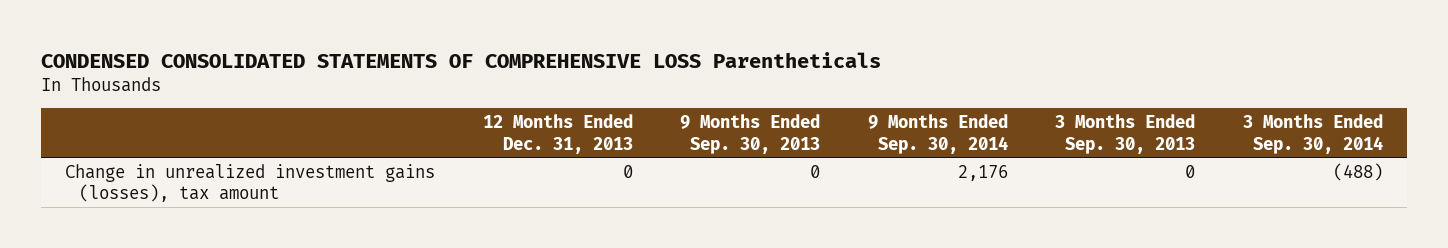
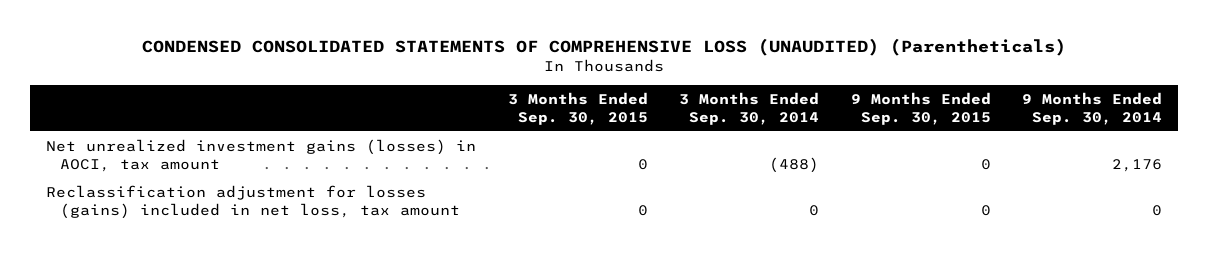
[41,51,882,68] CONDENSED CONSOLIDATED STATEMENTS OF COMPREHENSIVE LOSS Parentheticals -> [142,38,1067,57] CONDENSED CONSOLIDATED STATEMENTS OF COMPREHENSIVE LOSS (UNAUDITED) (Parentheticals)
[482,114,633,154] 12 Months Ended Dec. 31, 2013 -> none
[680,114,821,154] 9 Months Ended Sep. 30, 2013 -> none
[1055,114,1196,154] 3 Months Ended Sep. 30, 2013 -> none
none -> [507,91,648,125] 3 Months Ended Sep. 30, 2015
none -> [850,91,991,125] 9 Months Ended Sep. 30, 2015
[64,163,435,203] Change in unrealized investment gains (losses), tax amount -> [46,139,477,172] Net unrealized investment gains (losses) in AOCI, tax amount
none -> [46,185,460,219] Reclassification adjustment for losses (gains) included in net loss, tax amount

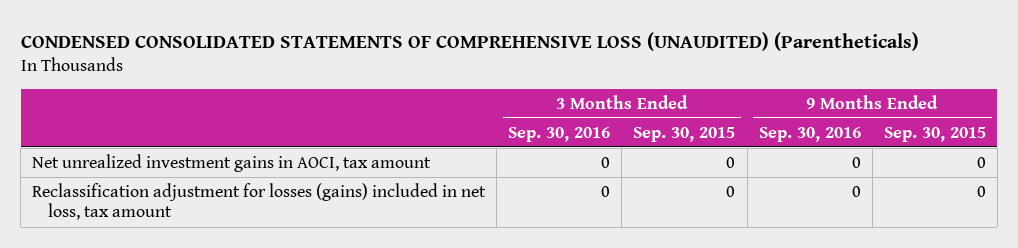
[679,91,820,125] 3 Months Ended Sep. 30, 2014 -> none
[1022,91,1163,125] 9 Months Ended Sep. 30, 2014 -> none
none -> [508,126,611,142] Sep. 30, 2016
none -> [758,126,861,142] Sep. 30, 2016
[46,139,477,172] Net unrealized investment gains (losses) in AOCI, tax amount -> [32,153,432,172] Net unrealized investment gains in AOCI, tax amount

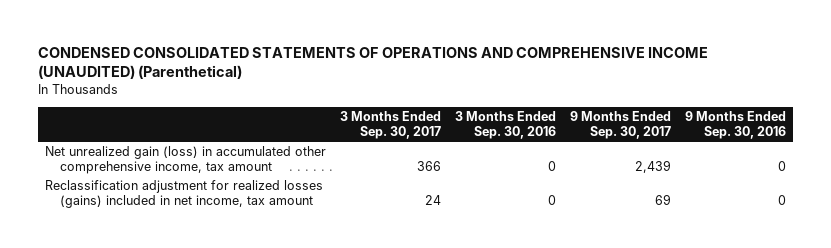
[20,31,919,51] CONDENSED CONSOLIDATED STATEMENTS OF COMPREHENSIVE LOSS (UNAUDITED) (Parentheticals) -> [37,46,708,80] CONDENSED CONSOLIDATED STATEMENTS OF OPERATIONS AND COMPREHENSIVE INCOME (UNAUDITED) (Parenthetical)
[633,126,736,142] Sep. 30, 2015 -> none
[883,126,986,142] Sep. 30, 2015 -> none
none -> [339,111,441,140] 3 Months Ended Sep. 30, 2017
none -> [569,111,671,140] 9 Months Ended Sep. 30, 2017
[32,153,432,172] Net unrealized investment gains in AOCI, tax amount -> [44,146,326,175] Net unrealized gain (loss) in accumulated other comprehensive income, tax amount
[32,182,487,221] Reclassification adjustment for losses (gains) included in net loss, tax amount -> [44,180,323,209] Reclassification adjustment for realized losses (gains) included in net income, tax amount

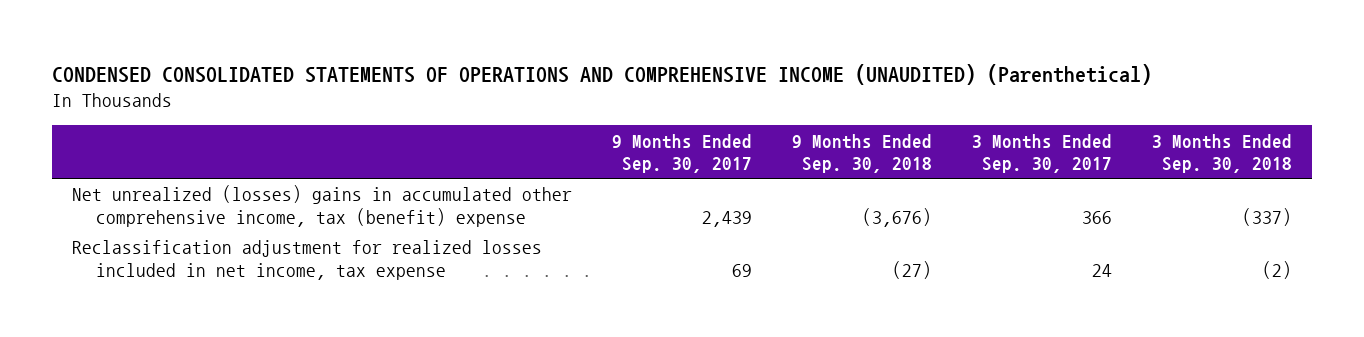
[454,111,556,140] 3 Months Ended Sep. 30, 2016 -> none
[684,111,786,140] 9 Months Ended Sep. 30, 2016 -> none
none -> [791,133,932,173] 9 Months Ended Sep. 30, 2018
none -> [1151,133,1292,173] 3 Months Ended Sep. 30, 2018
[44,146,326,175] Net unrealized gain (loss) in accumulated other comprehensive income, tax amount -> [72,185,573,227] Net unrealized (losses) gains in accumulated other comprehensive income, tax (benefit) expense
[44,180,323,209] Reclassification adjustment for realized losses (gains) included in net income, tax amount -> [72,240,543,280] Reclassification adjustment for realized losses included in net income, tax expense

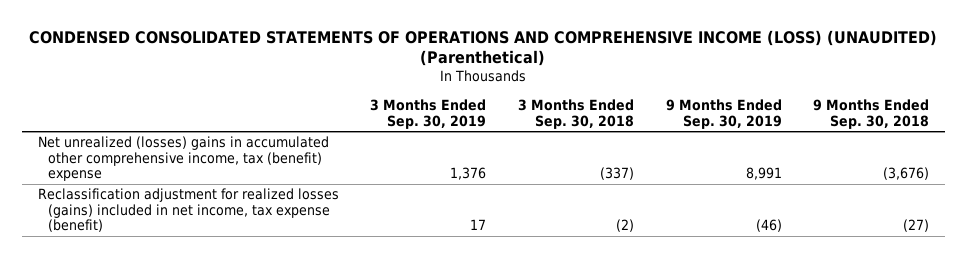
[52,64,1153,86] CONDENSED CONSOLIDATED STATEMENTS OF OPERATIONS AND COMPREHENSIVE INCOME (UNAUDITED) (Parenthetical) -> [29,29,938,67] CONDENSED CONSOLIDATED STATEMENTS OF OPERATIONS AND COMPREHENSIVE INCOME (LOSS) (UNAUDITED) (Parenthetical)
[611,133,752,173] 9 Months Ended Sep. 30, 2017 -> none
[971,133,1112,173] 3 Months Ended Sep. 30, 2017 -> none
none -> [370,99,487,129] 3 Months Ended Sep. 30, 2019
none -> [665,99,782,129] 9 Months Ended Sep. 30, 2019
[72,240,543,280] Reclassification adjustment for realized losses included in net income, tax expense -> [37,188,339,233] Reclassification adjustment for realized losses (gains) included in net income, tax expense (benefit)

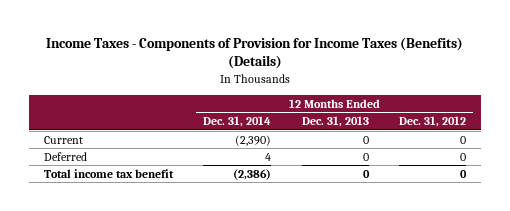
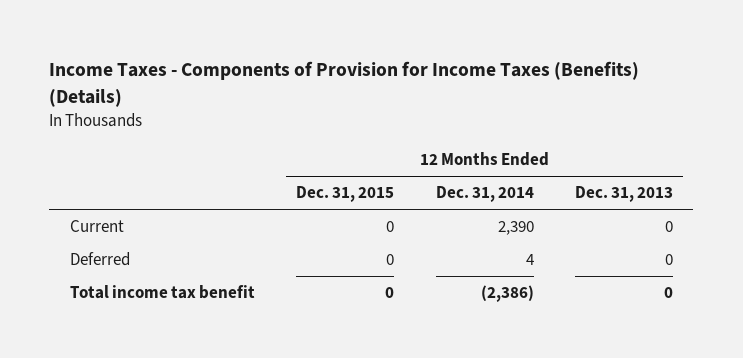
[398,116,466,128] Dec. 31, 2012 -> none
none -> [296,186,395,203] Dec. 31, 2015
[235,134,272,146] (2,390) -> [497,221,534,236] 2,390

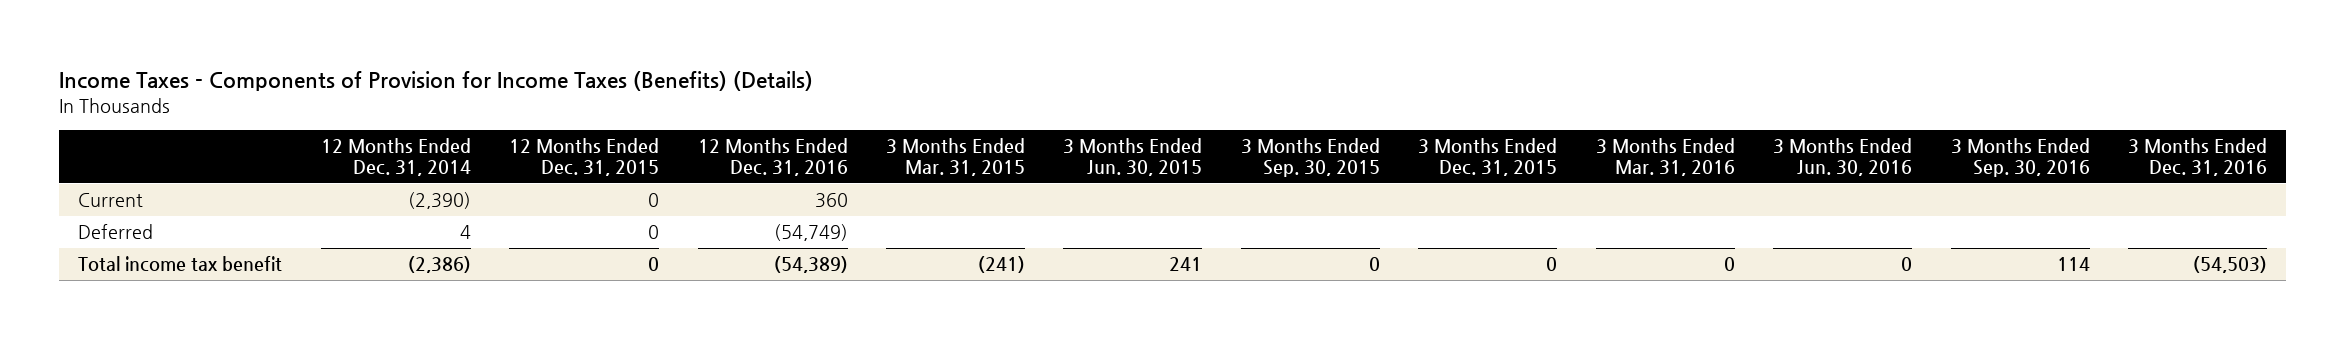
[574,186,673,203] Dec. 31, 2013 -> none
none -> [697,138,848,177] 12 Months Ended Dec. 31, 2016
none -> [885,138,1025,177] 3 Months Ended Mar. 31, 2015
none -> [1063,138,1203,177] 3 Months Ended Jun. 30, 2015
none -> [1240,138,1380,178] 3 Months Ended Sep. 30, 2015
none -> [1418,138,1558,177] 3 Months Ended Dec. 31, 2015
none -> [1595,138,1735,177] 3 Months Ended Mar. 31, 2016
none -> [1773,138,1913,177] 3 Months Ended Jun. 30, 2016
none -> [1950,138,2090,178] 3 Months Ended Sep. 30, 2016
none -> [2127,138,2267,177] 3 Months Ended Dec. 31, 2016
[497,221,534,236] 2,390 -> [407,192,471,210] (2,390)

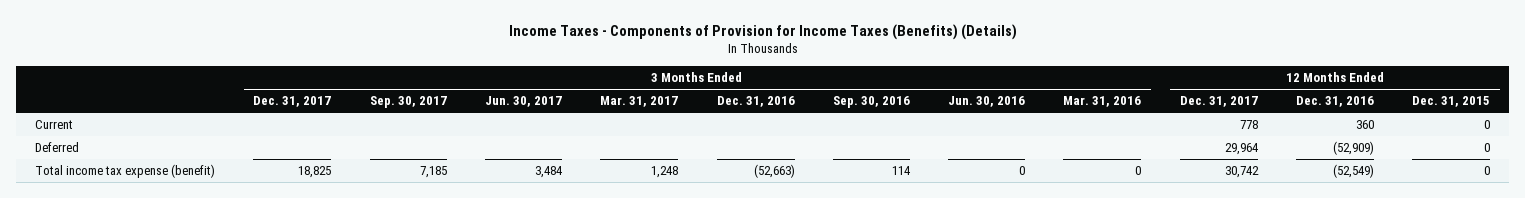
[320,138,471,177] 12 Months Ended Dec. 31, 2014 -> none
[885,138,1025,177] 3 Months Ended Mar. 31, 2015 -> none
[1063,138,1203,177] 3 Months Ended Jun. 30, 2015 -> none
[1240,138,1380,178] 3 Months Ended Sep. 30, 2015 -> none
[1418,138,1558,177] 3 Months Ended Dec. 31, 2015 -> none
none -> [253,96,332,108] Dec. 31, 2017
none -> [369,96,447,109] Sep. 30, 2017
none -> [485,96,563,108] Jun. 30, 2017
none -> [600,96,679,108] Mar. 31, 2017
none -> [1179,96,1258,108] Dec. 31, 2017
[773,224,848,242] (54,749) -> [1333,141,1375,156] (52,909)
[78,256,283,273] Total income tax benefit -> [35,164,216,179] Total income tax expense (benefit)
[773,256,848,274] (54,389) -> [1333,164,1375,179] (52,549)
[2192,256,2267,274] (54,503) -> [753,164,795,179] (52,663)

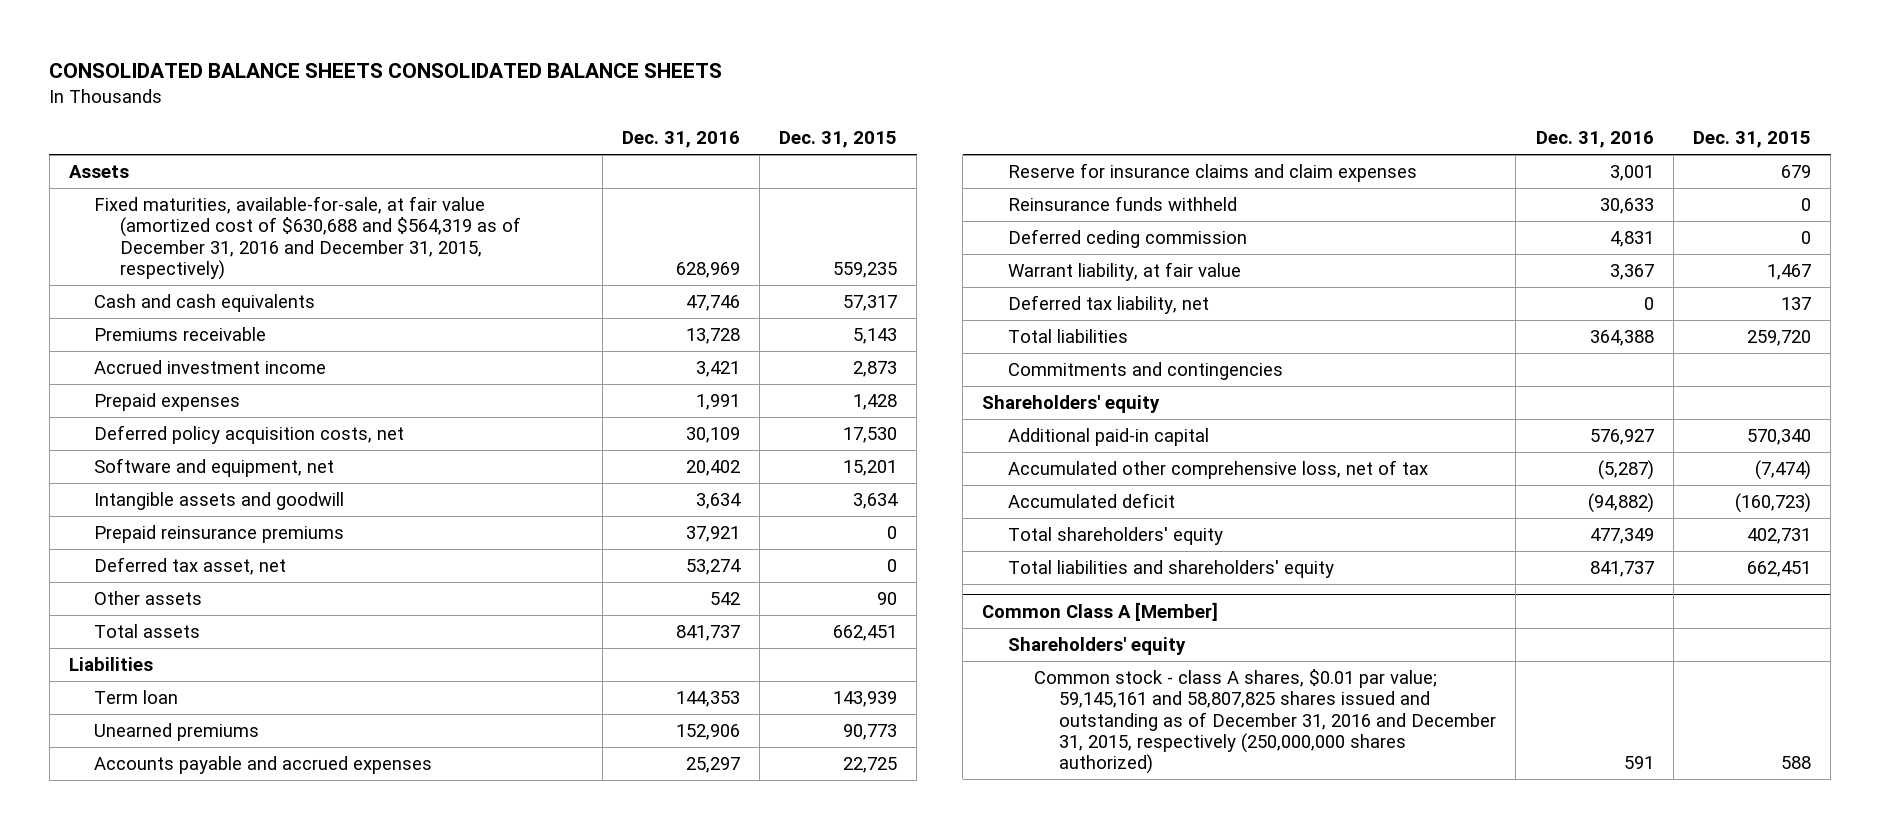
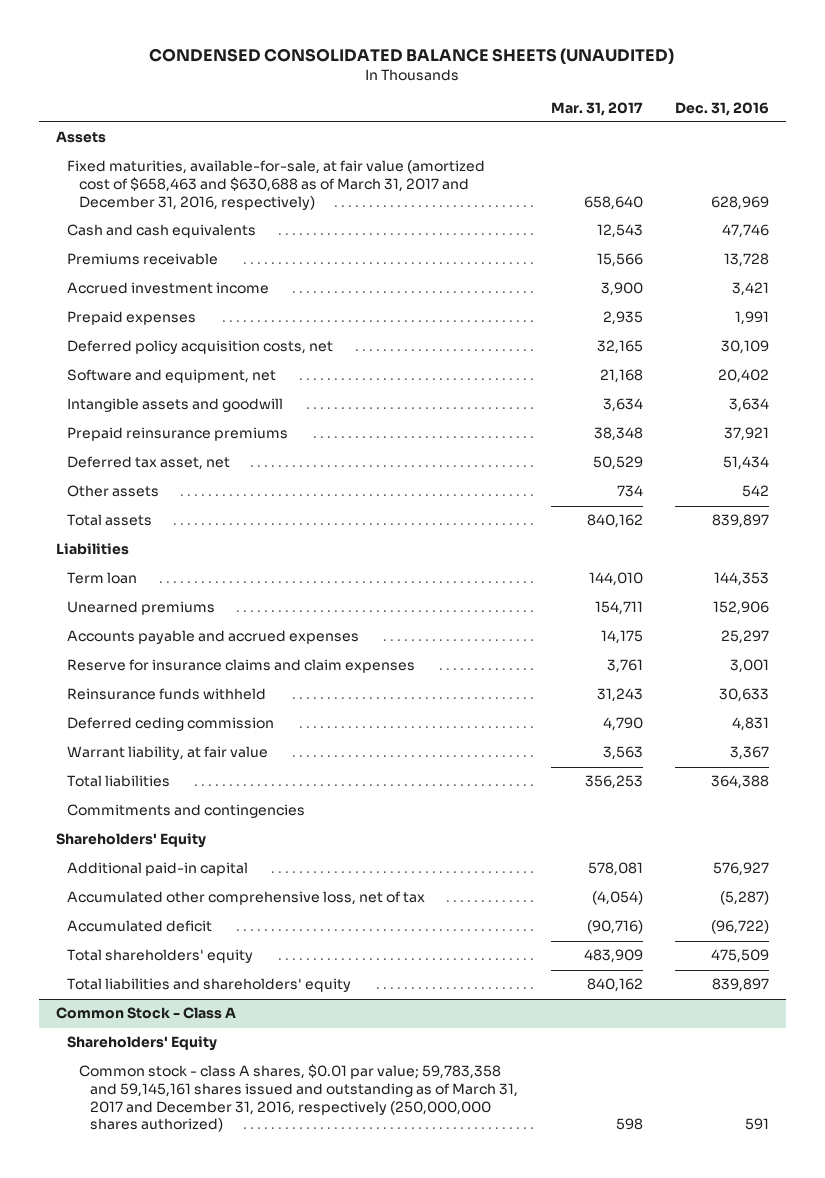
[49,62,723,78] CONSOLIDATED BALANCE SHEETS CONSOLIDATED BALANCE SHEETS -> [149,47,675,64] CONDENSED CONSOLIDATED BALANCE SHEETS (UNAUDITED)
[779,131,898,149] Dec. 31, 2015 -> none
none -> [550,101,643,116] Mar. 31, 2017
[94,196,521,280] Fixed maturities, available-for-sale, at fair value (amortized cost of $630,688 and $564,319 as of December 31, 2016 and December 31, 2015, respectively) -> [67,160,486,210] Fixed maturities, available-for-sale, at fair value (amortized cost of $658,463 and $630,688 as of March 31, 2017 and December 31, 2016, respectively)
[685,559,741,576] 53,274 -> [723,456,770,471] 51,434
[675,625,740,642] 841,737 -> [712,514,770,529] 839,897
[1008,295,1210,315] Deferred tax liability, net -> none
[982,395,1161,414] Shareholders' equity -> [55,833,206,849] Shareholders' Equity
[1587,493,1654,514] (94,882) -> [711,920,770,935] (96,722)
[1589,528,1654,545] 477,349 -> [711,949,770,964] 475,509
[1589,561,1654,578] 841,737 -> [712,978,770,993] 839,897
[982,601,1219,621] Common Class A [Member] -> [55,1007,236,1020] Common Stock - Class A
[1008,637,1187,656] Shareholders' equity -> [67,1036,218,1052] Shareholders' Equity
[1033,669,1497,774] Common stock - class A shares, $0.01 par value; 59,145,161 and 58,807,825 shares issued and outstanding as of December 31, 2016 and December 31, 2015, respectively (250,000,000 shares authorized) -> [78,1064,519,1133] Common stock - class A shares, $0.01 par value; 59,783,358 and 59,145,161 shares issued and outstanding as of March 31, 2017 and December 31, 2016, respectively (250,000,000 shares authorized)

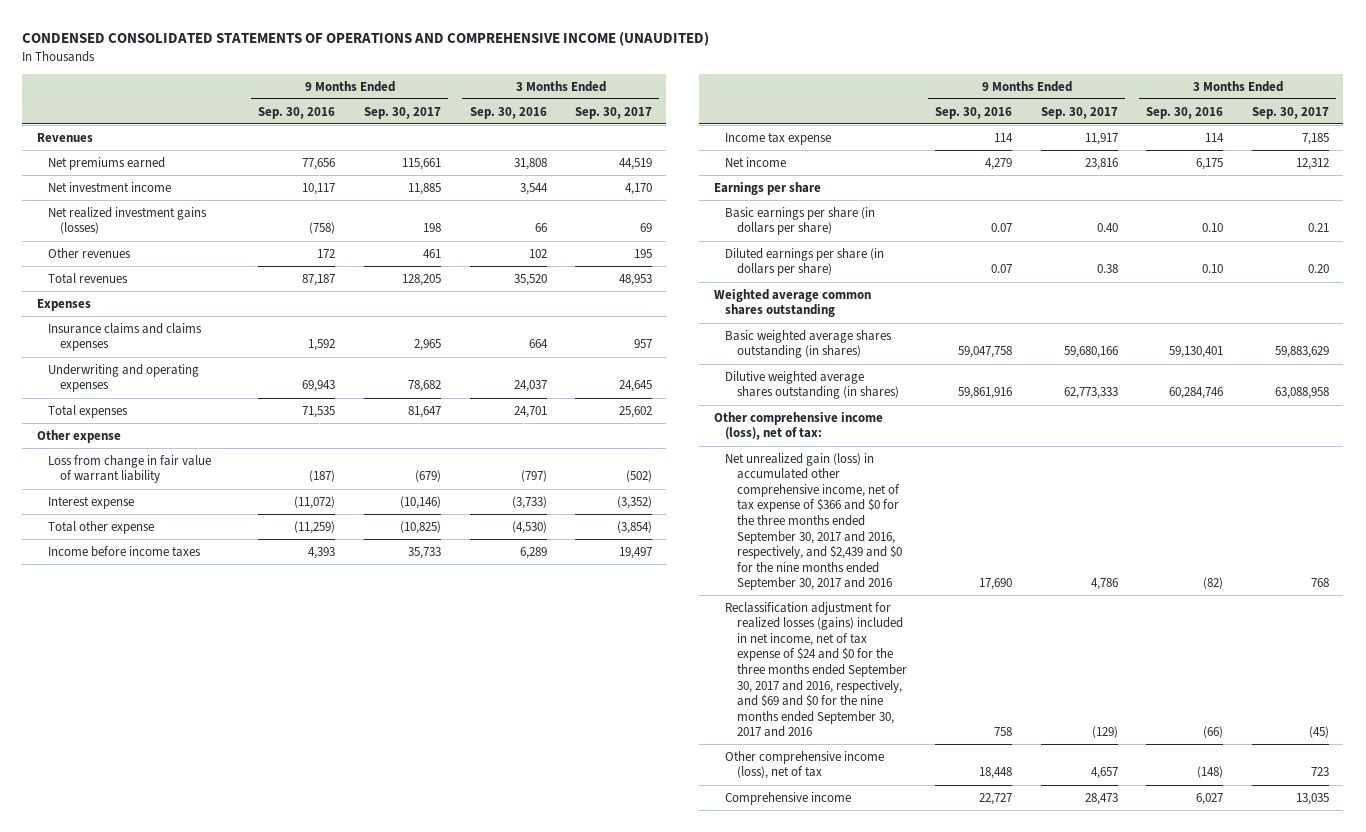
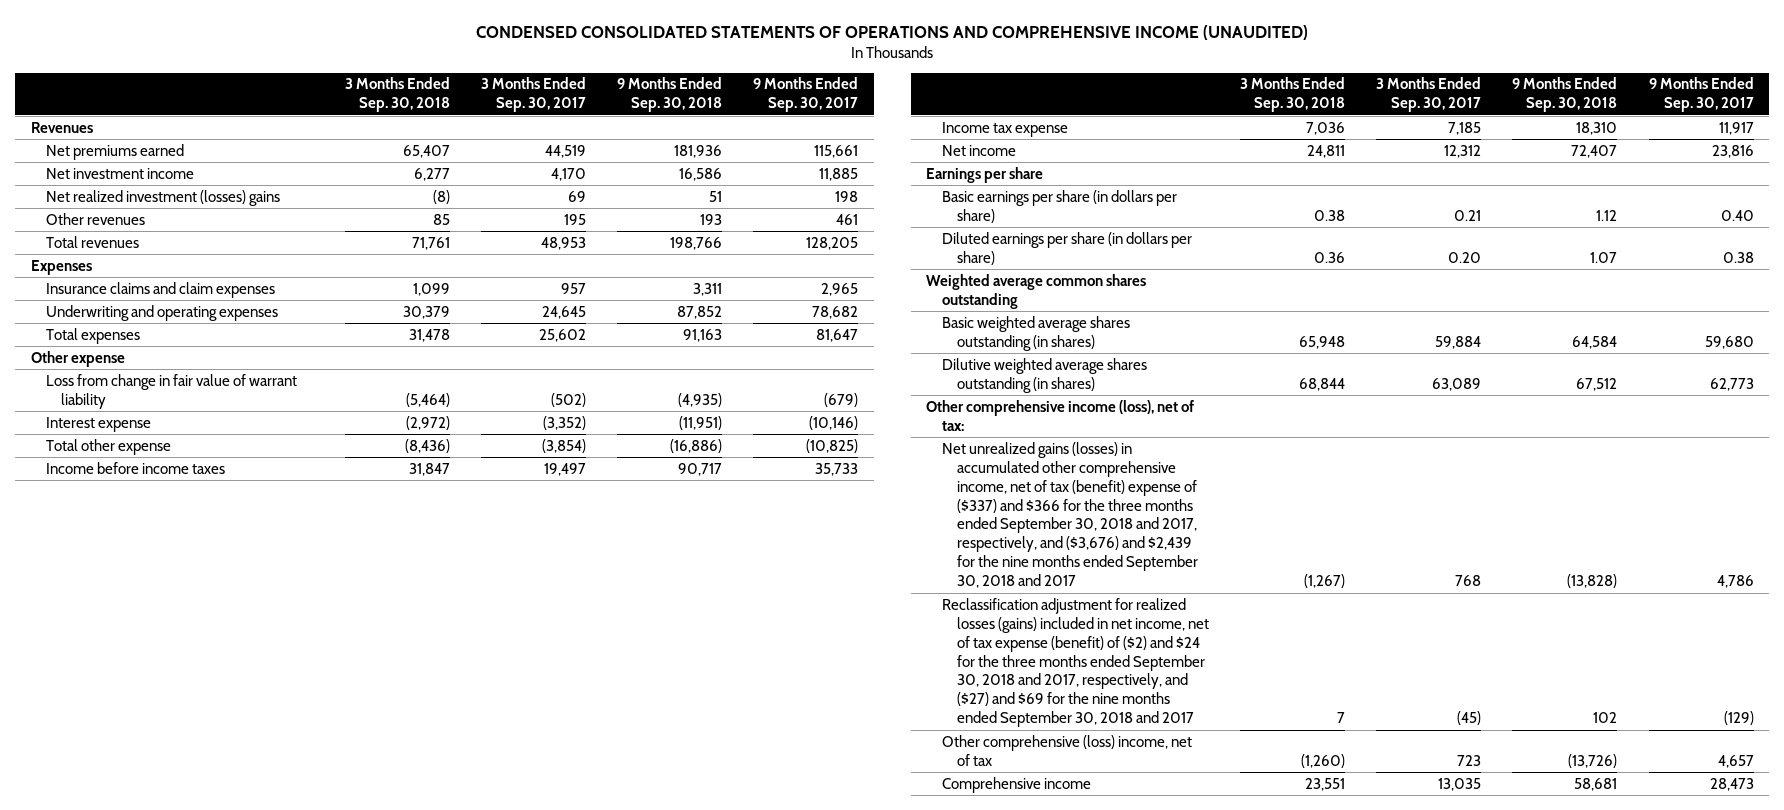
[258,106,336,119] Sep. 30, 2016 -> none
[469,106,547,119] Sep. 30, 2016 -> none
none -> [344,77,450,113] 3 Months Ended Sep. 30, 2018
none -> [616,77,722,113] 9 Months Ended Sep. 30, 2018
[48,206,208,235] Net realized investment gains (losses) -> [46,189,281,206] Net realized investment (losses) gains
[48,322,203,352] Insurance claims and claims expenses -> [46,281,276,298] Insurance claims and claim expenses
[1063,346,1118,359] 59,680,166 -> [1704,335,1754,349] 59,680
[1275,346,1330,359] 59,883,629 -> [1435,335,1482,349] 59,884
[1063,387,1118,400] 62,773,333 -> [1709,377,1754,391] 62,773
[1275,387,1330,400] 63,088,958 -> [1432,377,1482,391] 63,089
[725,452,902,591] Net unrealized gain (loss) in accumulated other comprehensive income, net of tax expense of $366 and $0 for the three months ended September 30, 2017 and 2016, respectively, and $2,439 and $0 for the nine months ended September 30, 2017 and 2016 -> [941,441,1198,589] Net unrealized gains (losses) in accumulated other comprehensive income, net of tax (benefit) expense of ($337) and $366 for the three months ended September 30, 2018 and 2017, respectively, and ($3,676) and $2,439 for the nine months ended September 30, 2018 and 2017
[725,601,907,738] Reclassification adjustment for realized losses (gains) included in net income, net of tax expense of $24 and $0 for the three months ended September 30, 2017 and 2016, respectively, and $69 and $0 for the nine months ended September 30, 2017 and 2016 -> [941,597,1209,728] Reclassification adjustment for realized losses (gains) included in net income, net of tax expense (benefit) of ($2) and $24 for the three months ended September 30, 2018 and 2017, respectively, and ($27) and $69 for the nine months ended September 30, 2018 and 2017
[725,750,885,780] Other comprehensive income (loss), net of tax -> [941,734,1192,766] Other comprehensive (loss) income, net of tax

